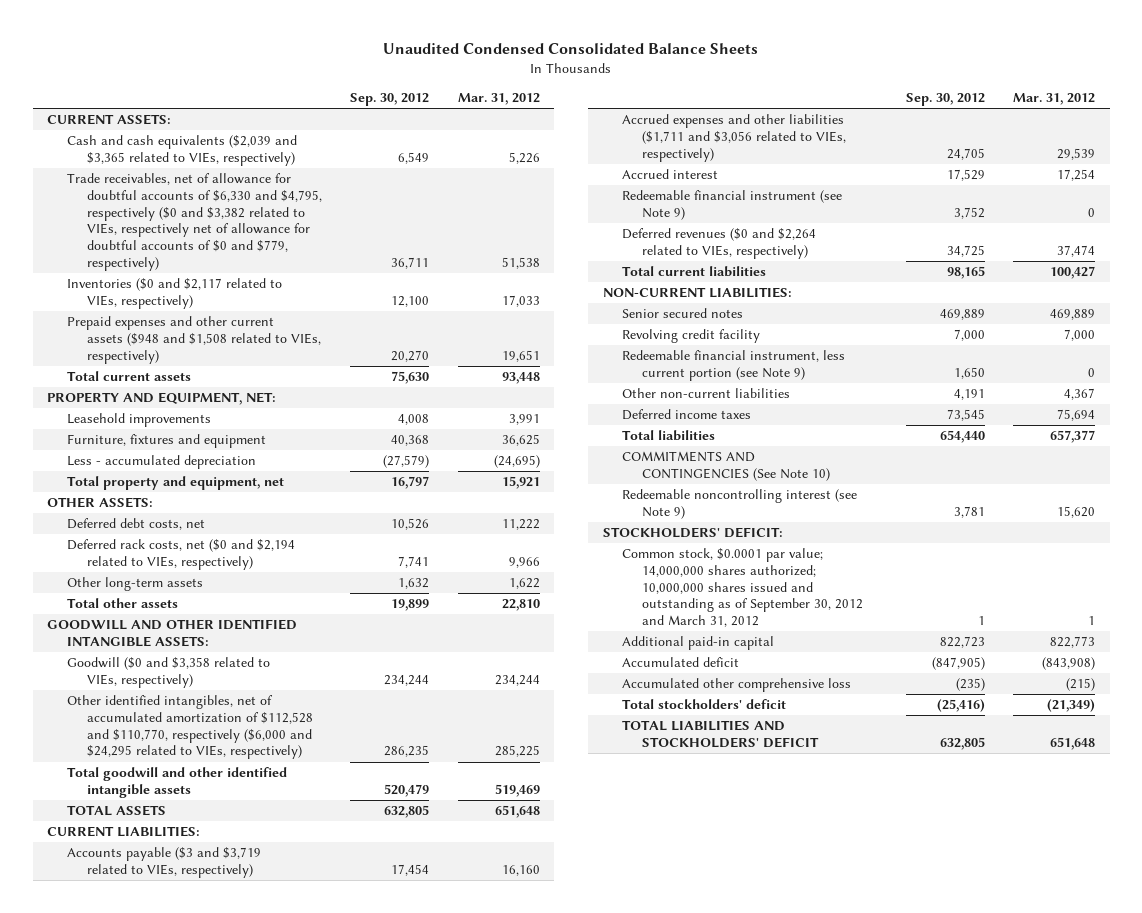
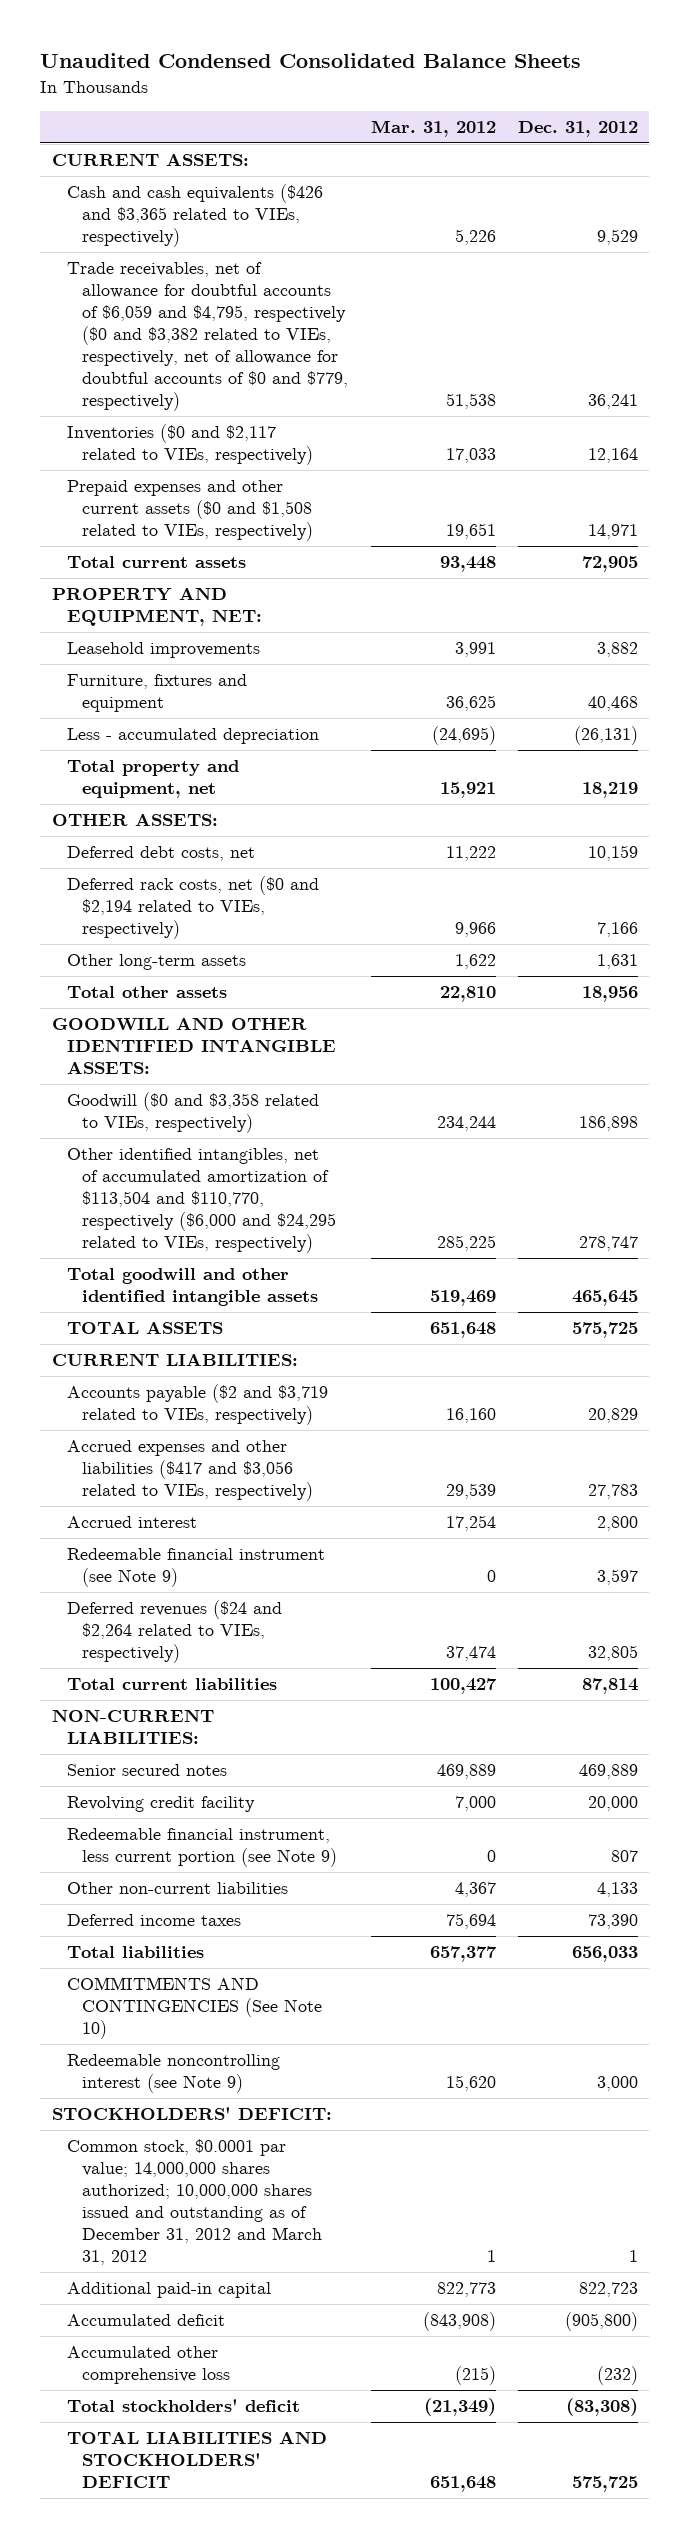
[350,92,430,106] Sep. 30, 2012 -> none
none -> [518,121,639,138] Dec. 31, 2012
[66,135,297,166] Cash and cash equivalents ($2,039 and $3,365 related to VIEs, respectively) -> [66,184,323,248] Cash and cash equivalents ($426 and $3,365 related to VIEs, respectively)
[66,173,322,271] Trade receivables, net of allowance for doubtful accounts of $6,330 and $4,795, respectively ($0 and $3,382 related to VIEs, respectively net of allowance for doubtful accounts of $0 and $779, respectively) -> [66,262,349,412] Trade receivables, net of allowance for doubtful accounts of $6,059 and $4,795, respectively ($0 and $3,382 related to VIEs, respectively, net of allowance for doubtful accounts of $0 and $779, respectively)
[66,316,321,364] Prepaid expenses and other current assets ($948 and $1,508 related to VIEs, respectively) -> [66,480,314,542] Prepaid expenses and other current assets ($0 and $1,508 related to VIEs, respectively)
[66,695,313,760] Other identified intangibles, net of accumulated amortization of $112,528 and $110,770, respectively ($6,000 and $24,295 related to VIEs, respectively) -> [66,1148,337,1254] Other identified intangibles, net of accumulated amortization of $113,504 and $110,770, respectively ($6,000 and $24,295 related to VIEs, respectively)
[66,847,261,878] Accounts payable ($3 and $3,719 related to VIEs, respectively) -> [66,1384,328,1426] Accounts payable ($2 and $3,719 related to VIEs, respectively)
[622,114,847,162] Accrued expenses and other liabilities ($1,711 and $3,056 related to VIEs, respectively) -> [66,1440,314,1502] Accrued expenses and other liabilities ($417 and $3,056 related to VIEs, respectively)
[622,228,817,259] Deferred revenues ($0 and $2,264 related to VIEs, respectively) -> [66,1600,282,1664] Deferred revenues ($24 and $2,264 related to VIEs, respectively)
[622,548,864,628] Common stock, $0.0001 par value; 14,000,000 shares authorized; 10,000,000 shares issued and outstanding as of September 30, 2012 and March 31, 2012 -> [66,2139,323,2266] Common stock, $0.0001 par value; 14,000,000 shares authorized; 10,000,000 shares issued and outstanding as of December 31, 2012 and March 31, 2012

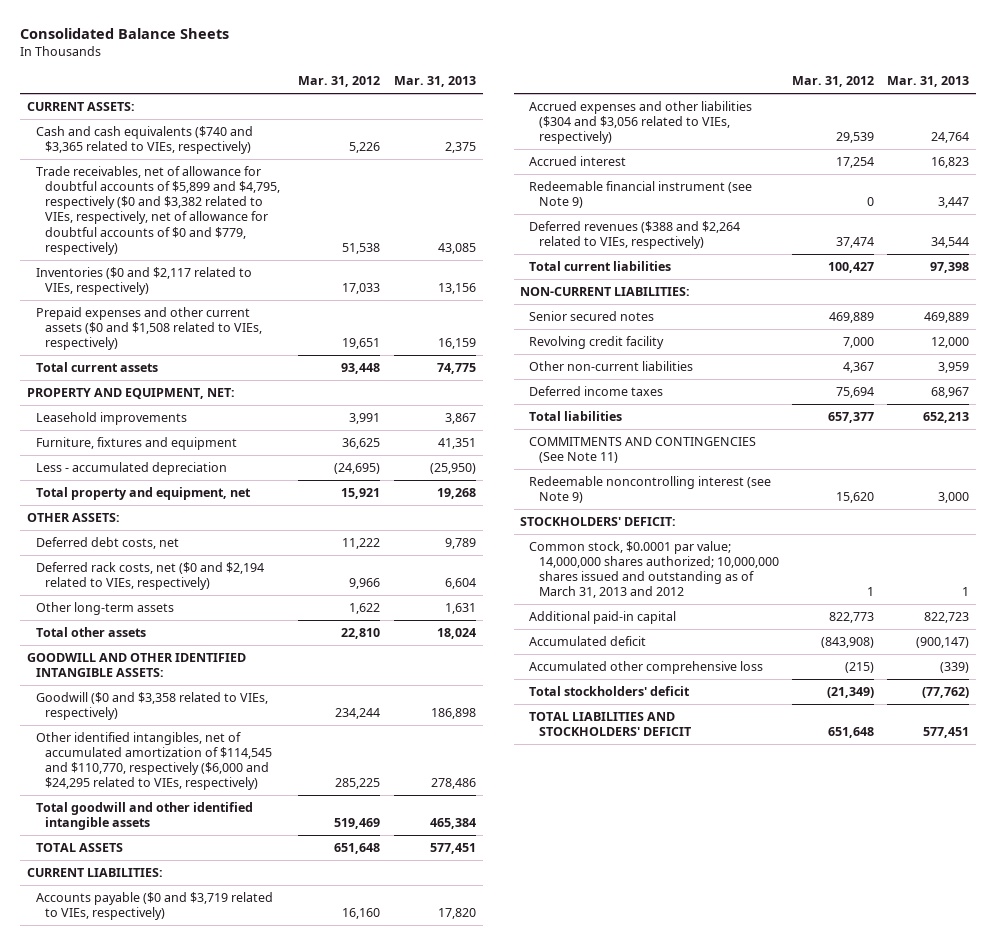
[40,53,582,69] Unaudited Condensed Consolidated Balance Sheets -> [20,28,230,40] Consolidated Balance Sheets
[518,121,639,138] Dec. 31, 2012 -> none
none -> [393,76,476,88] Mar. 31, 2013
[66,184,323,248] Cash and cash equivalents ($426 and $3,365 related to VIEs, respectively) -> [35,125,253,155] Cash and cash equivalents ($740 and $3,365 related to VIEs, respectively)
[66,262,349,412] Trade receivables, net of allowance for doubtful accounts of $6,059 and $4,795, respectively ($0 and $3,382 related to VIEs, respectively, net of allowance for doubtful accounts of $0 and $779, respectively) -> [35,165,280,255] Trade receivables, net of allowance for doubtful accounts of $5,899 and $4,795, respectively ($0 and $3,382 related to VIEs, respectively, net of allowance for doubtful accounts of $0 and $779, respectively)
[66,1148,337,1254] Other identified intangibles, net of accumulated amortization of $113,504 and $110,770, respectively ($6,000 and $24,295 related to VIEs, respectively) -> [35,731,272,791] Other identified intangibles, net of accumulated amortization of $114,545 and $110,770, respectively ($6,000 and $24,295 related to VIEs, respectively)
[66,1384,328,1426] Accounts payable ($2 and $3,719 related to VIEs, respectively) -> [35,891,273,921] Accounts payable ($0 and $3,719 related to VIEs, respectively)
[66,1440,314,1502] Accrued expenses and other liabilities ($417 and $3,056 related to VIEs, respectively) -> [529,100,753,145] Accrued expenses and other liabilities ($304 and $3,056 related to VIEs, respectively)
[66,1600,282,1664] Deferred revenues ($24 and $2,264 related to VIEs, respectively) -> [529,220,741,250] Deferred revenues ($388 and $2,264 related to VIEs, respectively)
[66,1828,338,1868] Redeemable financial instrument, less current portion (see Note 9) -> none
[66,1977,323,2040] COMMITMENTS AND CONTINGENCIES (See Note 10) -> [529,436,757,464] COMMITMENTS AND CONTINGENCIES (See Note 11)
[66,2139,323,2266] Common stock, $0.0001 par value; 14,000,000 shares authorized; 10,000,000 shares issued and outstanding as of December 31, 2012 and March 31, 2012 -> [529,540,779,599] Common stock, $0.0001 par value; 14,000,000 shares authorized; 10,000,000 shares issued and outstanding as of March 31, 2013 and 2012

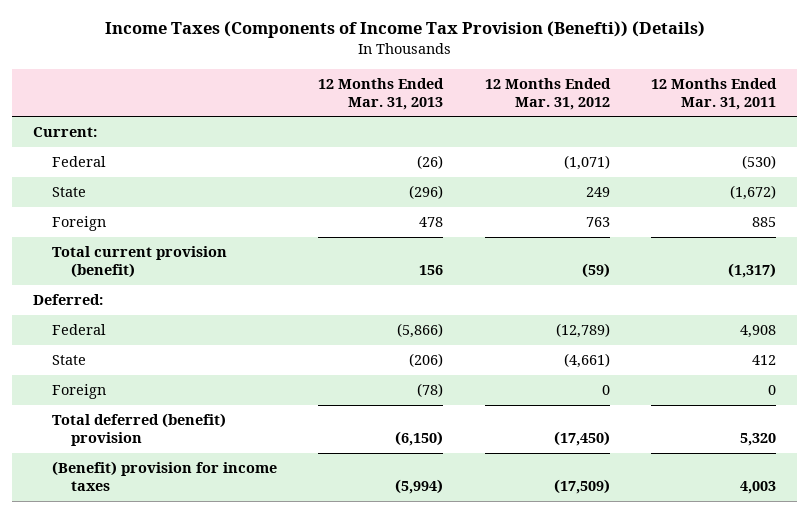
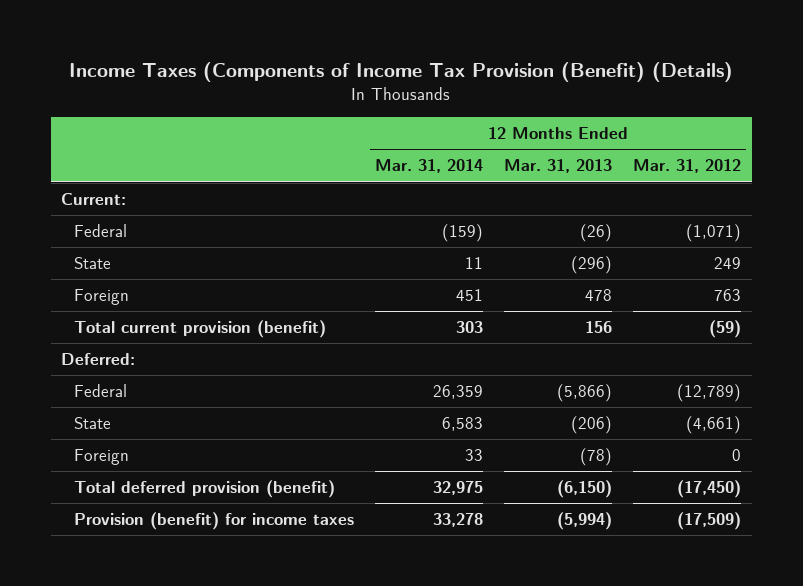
[104,21,705,39] Income Taxes (Components of Income Tax Provision (Benefti)) (Details) -> [69,62,734,83] Income Taxes (Components of Income Tax Provision (Benefit) (Details)
[651,77,778,110] 12 Months Ended Mar. 31, 2011 -> none
none -> [375,159,484,174] Mar. 31, 2014
[51,413,226,447] Total deferred (benefit) provision -> [74,479,336,498] Total deferred provision (benefit)
[51,461,277,492] (Benefit) provision for income taxes -> [74,511,355,530] Provision (benefit) for income taxes

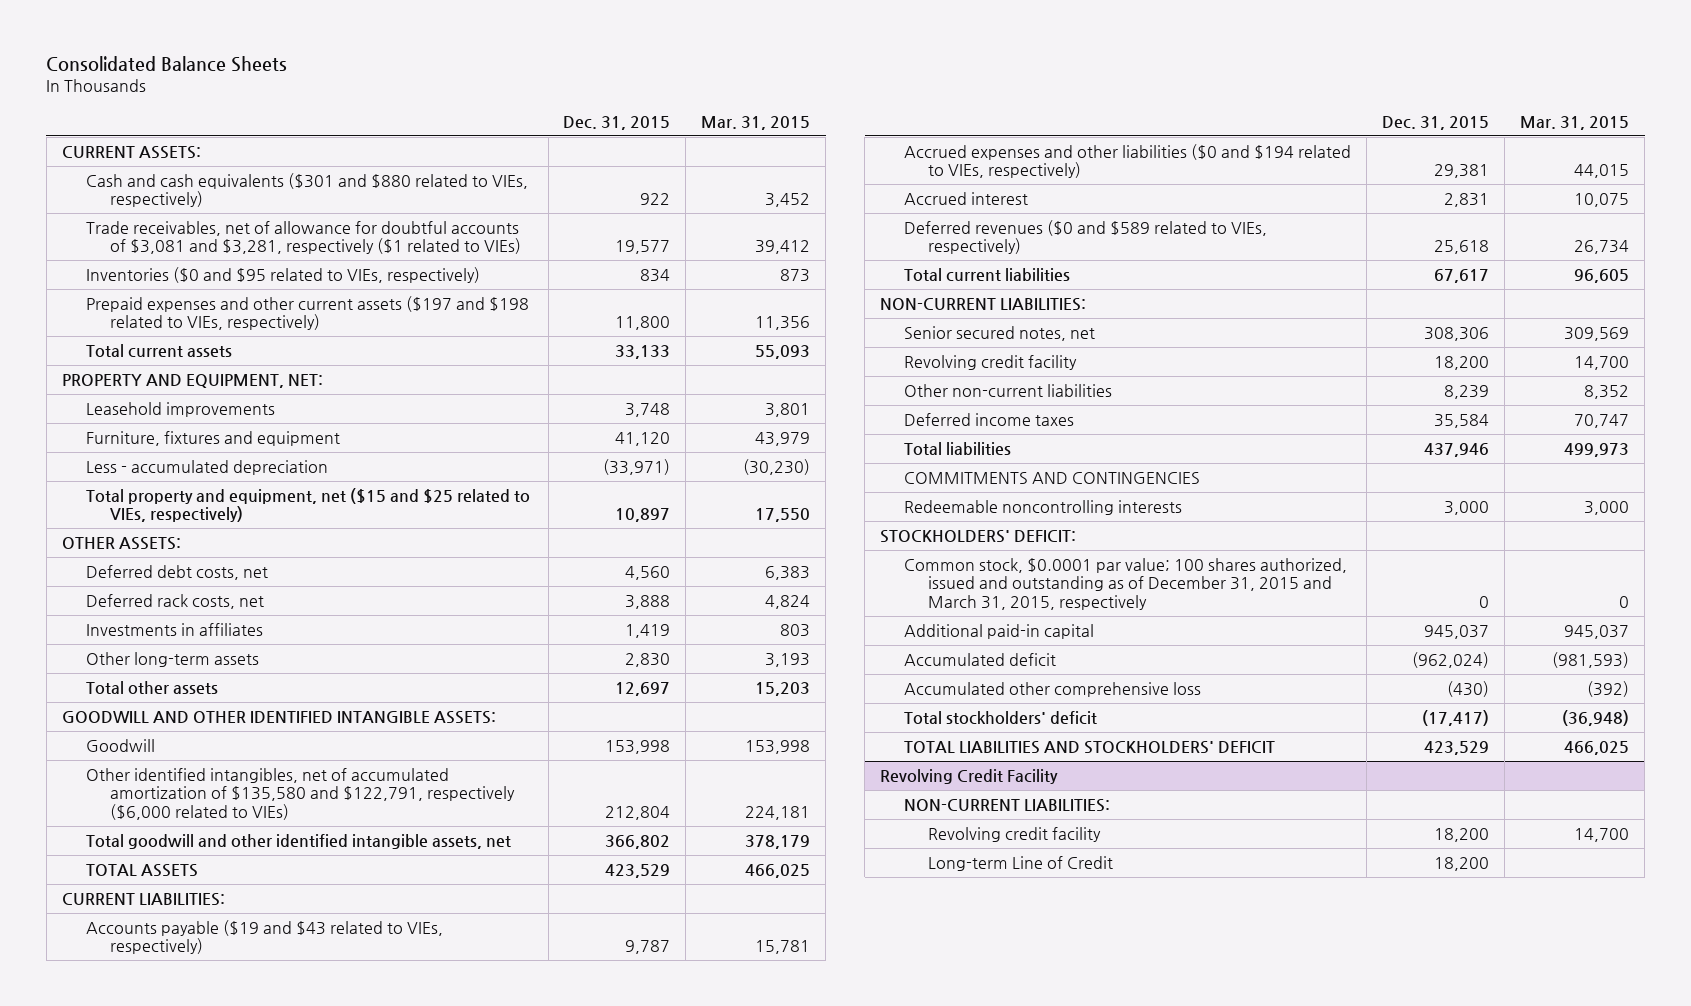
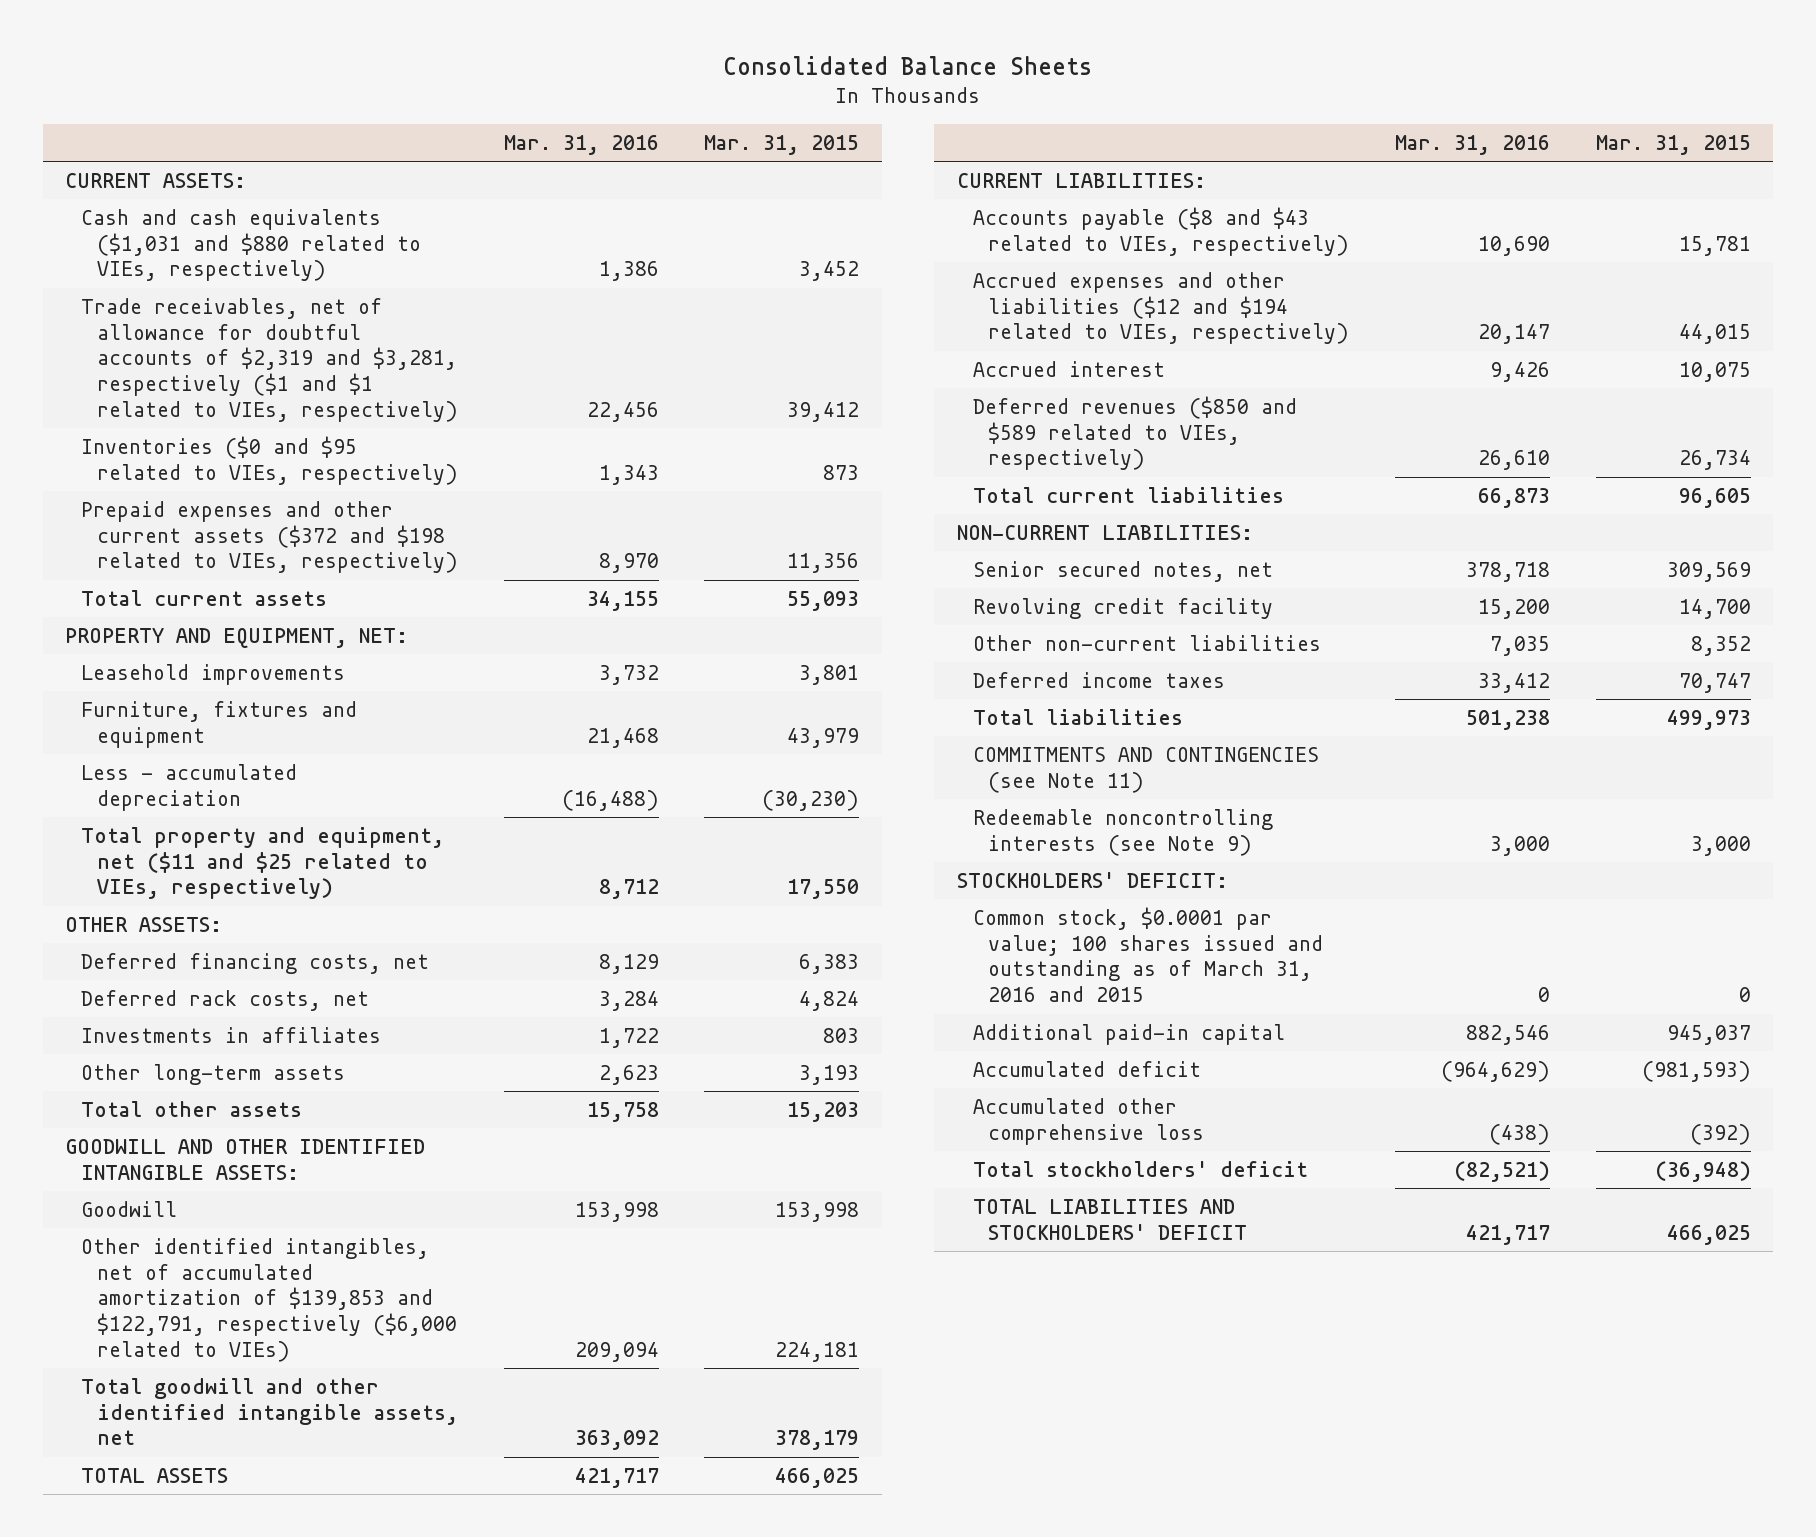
[563,115,671,130] Dec. 31, 2015 -> none
none -> [503,134,659,155] Mar. 31, 2016
[85,172,528,208] Cash and cash equivalents ($301 and $880 related to VIEs, respectively) -> [81,208,421,282] Cash and cash equivalents ($1,031 and $880 related to VIEs, respectively)
[85,220,521,255] Trade receivables, net of allowance for doubtful accounts of $3,081 and $3,281, respectively ($1 related to VIEs) -> [81,297,458,422] Trade receivables, net of allowance for doubtful accounts of $2,319 and $3,281, respectively ($1 and $1 related to VIEs, respectively)
[85,295,529,331] Prepaid expenses and other current assets ($197 and $198 related to VIEs, respectively) -> [81,500,458,574] Prepaid expenses and other current assets ($372 and $198 related to VIEs, respectively)
[85,487,530,523] Total property and equipment, net ($15 and $25 related to VIEs, respectively) -> [81,826,445,900] Total property and equipment, net ($11 and $25 related to VIEs, respectively)
[85,564,268,580] Deferred debt costs, net -> [81,952,430,974] Deferred financing costs, net
[85,767,515,820] Other identified intangibles, net of accumulated amortization of $135,580 and $122,791, respectively ($6,000 related to VIEs) -> [81,1237,457,1362] Other identified intangibles, net of accumulated amortization of $139,853 and $122,791, respectively ($6,000 related to VIEs)
[85,919,443,955] Accounts payable ($19 and $43 related to VIEs, respectively) -> [972,206,1350,256] Accounts payable ($8 and $43 related to VIEs, respectively)
[904,143,1352,179] Accrued expenses and other liabilities ($0 and $194 related to VIEs, respectively) -> [972,271,1350,345] Accrued expenses and other liabilities ($12 and $194 related to VIEs, respectively)
[904,219,1268,255] Deferred revenues ($0 and $589 related to VIEs, respectively) -> [972,395,1297,471] Deferred revenues ($850 and $589 related to VIEs, respectively)
[904,471,1201,484] COMMITMENTS AND CONTINGENCIES -> [972,746,1319,793] COMMITMENTS AND CONTINGENCIES (see Note 11)
[904,499,1183,515] Redeemable noncontrolling interests -> [972,808,1273,856] Redeemable noncontrolling interests (see Note 9)
[904,557,1348,610] Common stock, $0.0001 par value; 100 shares authorized, issued and outstanding as of December 31, 2015 and March 31, 2015, respectively -> [972,906,1324,1003] Common stock, $0.0001 par value; 100 shares issued and outstanding as of March 31, 2016 and 2015
[880,768,1059,784] Revolving Credit Facility -> none
[904,798,1111,812] NON-CURRENT LIABILITIES: -> none
[928,826,1102,842] Revolving credit facility -> none
[928,855,1114,871] Long-term Line of Credit -> none

